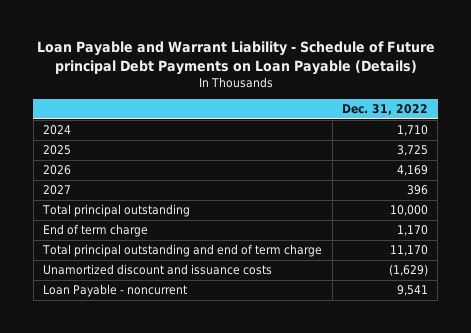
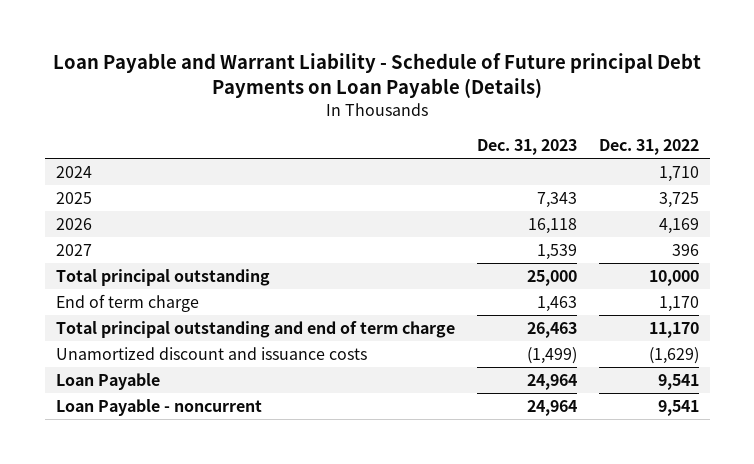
none -> [476,138,577,155] Dec. 31, 2023
none -> [55,373,160,391] Loan Payable

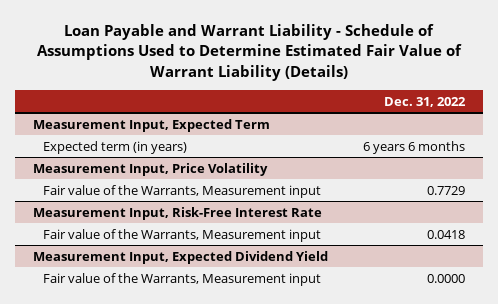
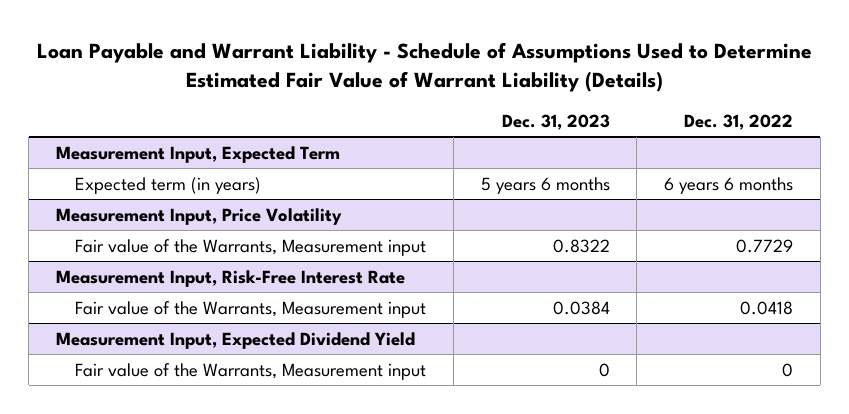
none -> [501,113,610,130] Dec. 31, 2023
[427,273,466,283] 0.0000 -> [782,362,794,377] 0

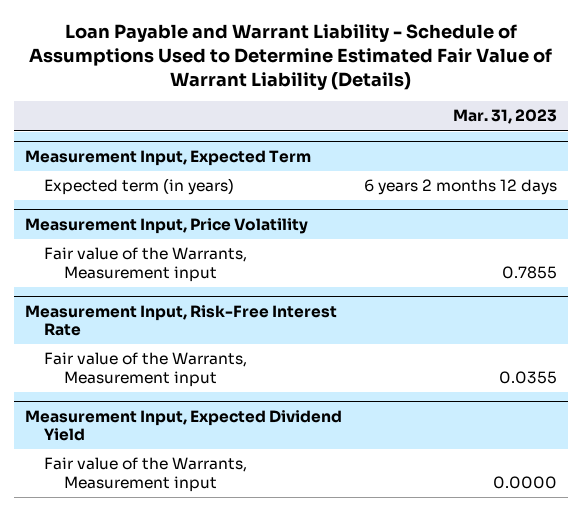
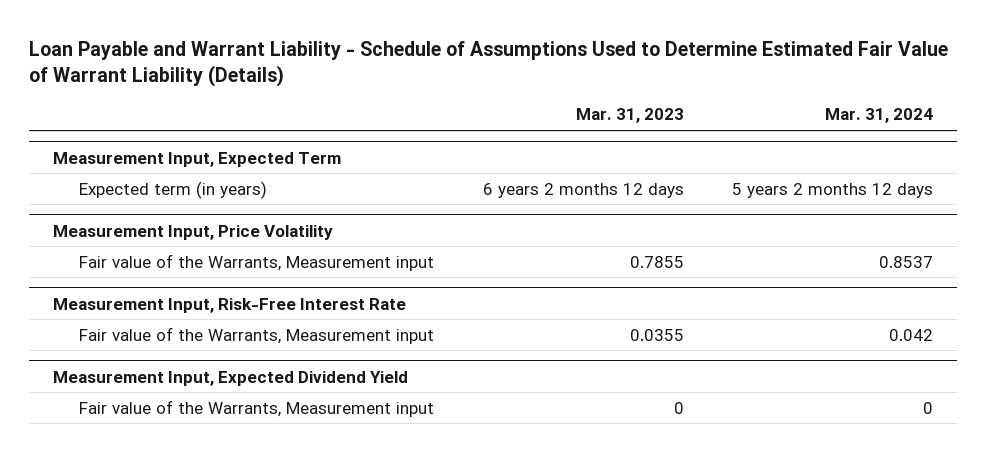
none -> [824,108,933,124] Mar. 31, 2024
[492,475,557,489] 0.0000 -> [673,401,684,414] 0

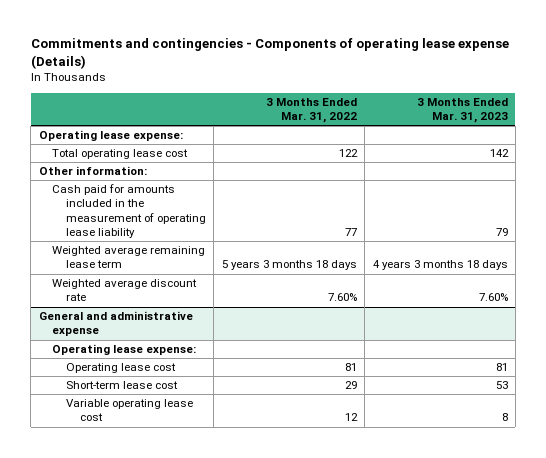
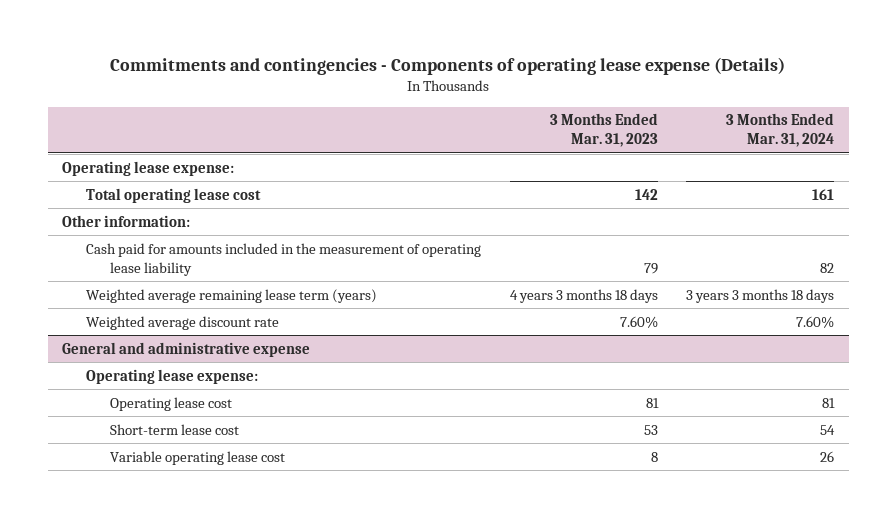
[265,97,357,124] 3 Months Ended Mar. 31, 2022 -> none
none -> [726,113,835,148] 3 Months Ended Mar. 31, 2024
[52,246,206,269] Weighted average remaining lease term -> [86,288,378,303] Weighted average remaining lease term (years)

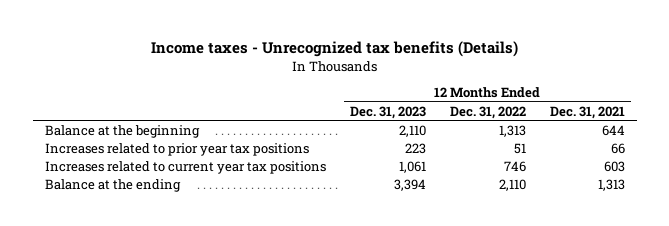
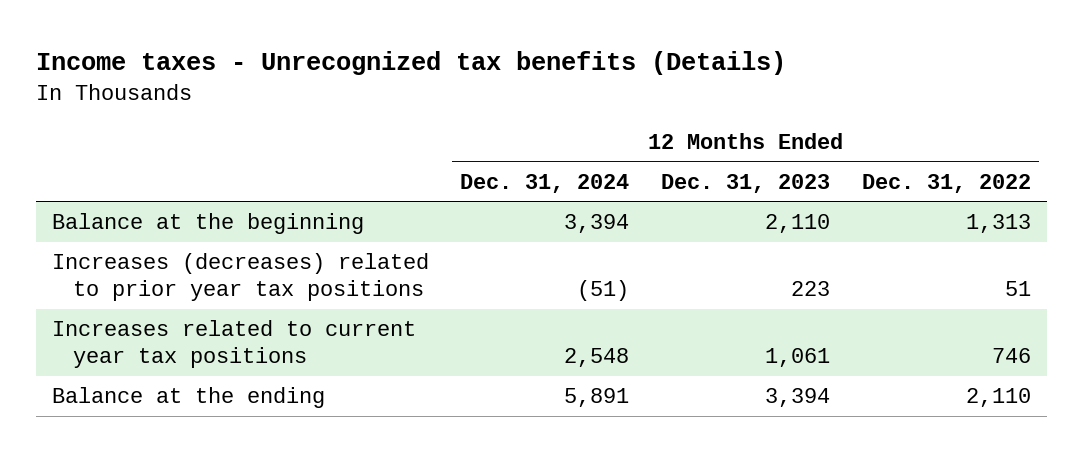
[549,105,625,119] Dec. 31, 2021 -> none
none -> [460,173,630,193] Dec. 31, 2024
[44,142,309,156] Increases related to prior year tax positions -> [51,253,429,302] Increases (decreases) related to prior year tax positions

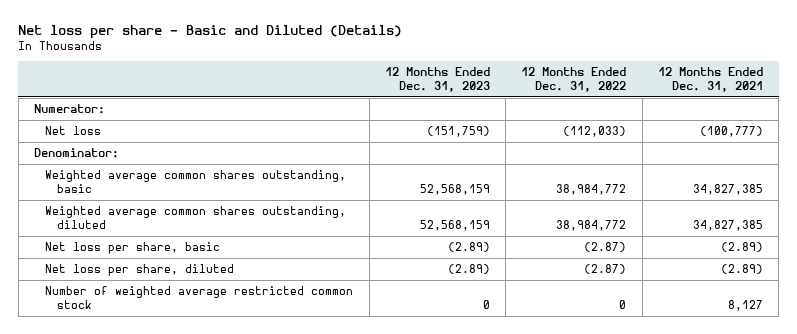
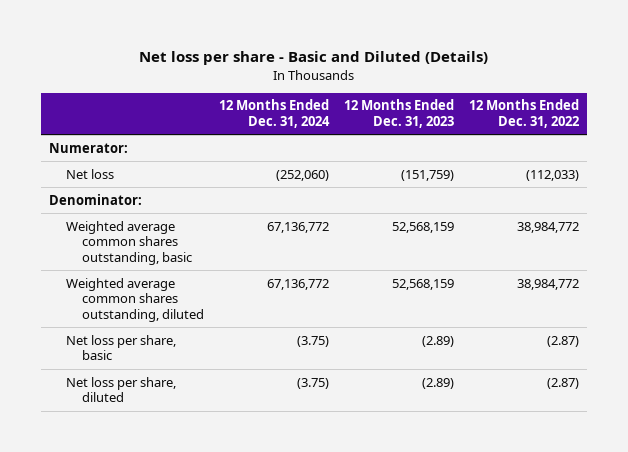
[658,66,764,92] 12 Months Ended Dec. 31, 2021 -> none
none -> [219,99,331,129] 12 Months Ended Dec. 31, 2024
[45,286,354,310] Number of weighted average restricted common stock -> none

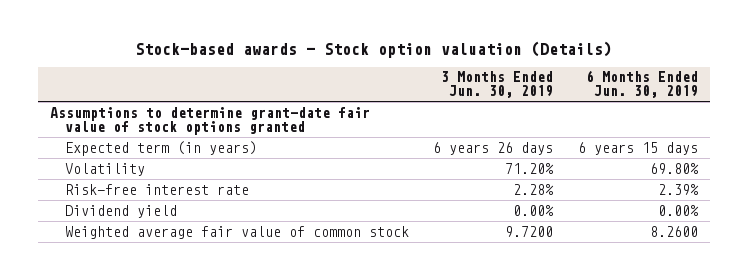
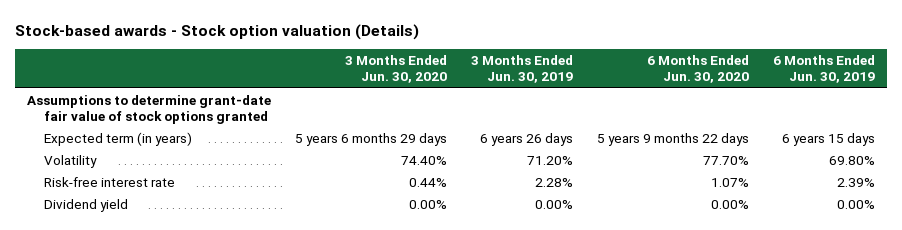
none -> [345,55,448,84] 3 Months Ended Jun. 30, 2020
none -> [647,55,750,84] 6 Months Ended Jun. 30, 2020
[64,225,409,239] Weighted average fair value of common stock -> none

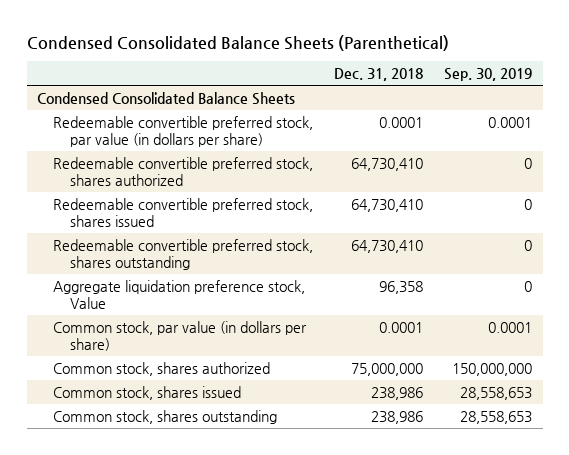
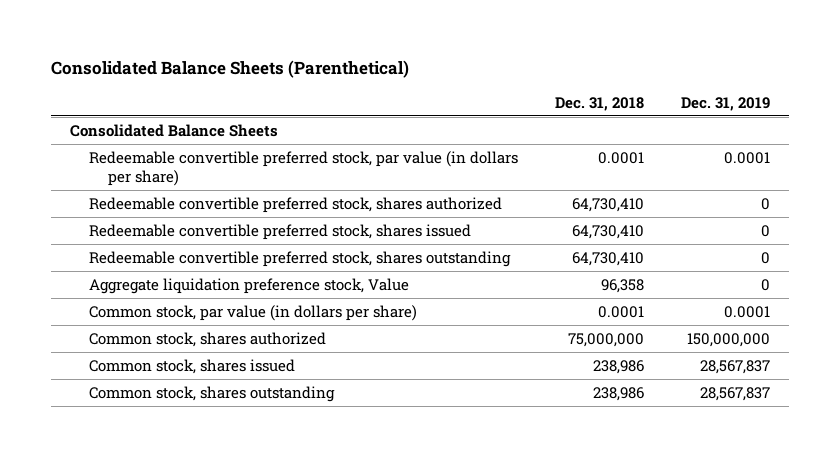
[26,34,449,51] Condensed Consolidated Balance Sheets (Parenthetical) -> [51,60,410,79] Consolidated Balance Sheets (Parenthetical)
[444,68,533,82] Sep. 30, 2019 -> none
none -> [681,96,771,111] Dec. 31, 2019
[37,91,296,105] Condensed Consolidated Balance Sheets -> [69,123,278,137] Consolidated Balance Sheets

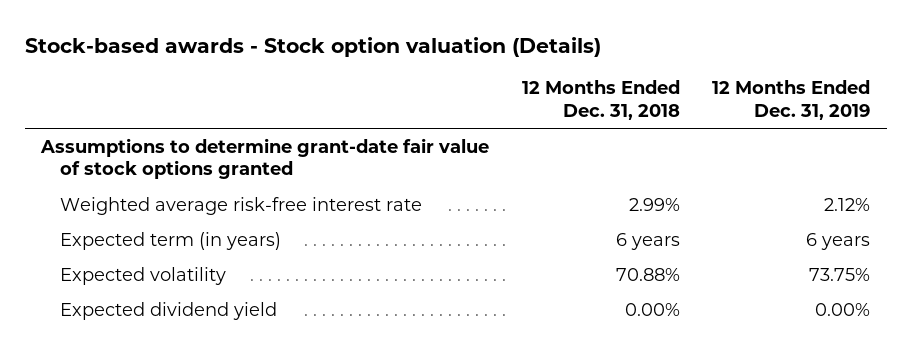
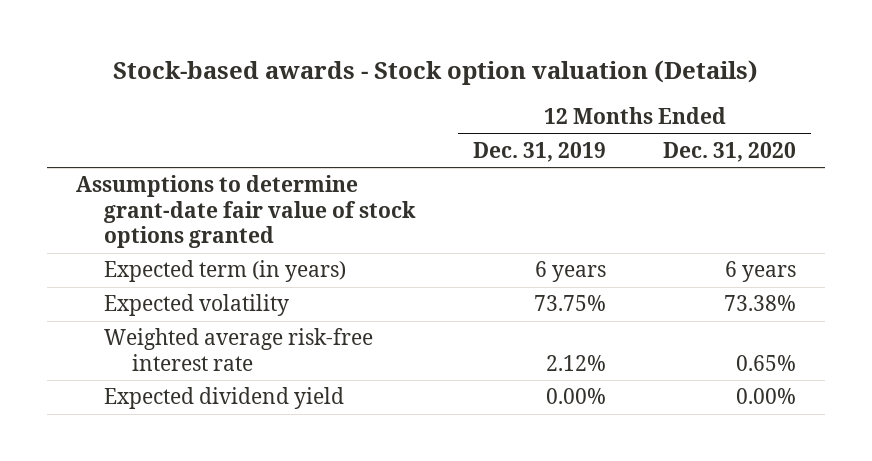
[521,80,680,120] 12 Months Ended Dec. 31, 2018 -> none
none -> [663,141,797,162] Dec. 31, 2020
[59,196,422,215] Weighted average risk-free interest rate -> [104,328,374,371] Weighted average risk-free interest rate

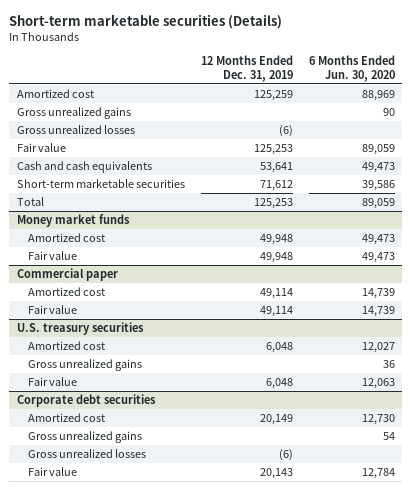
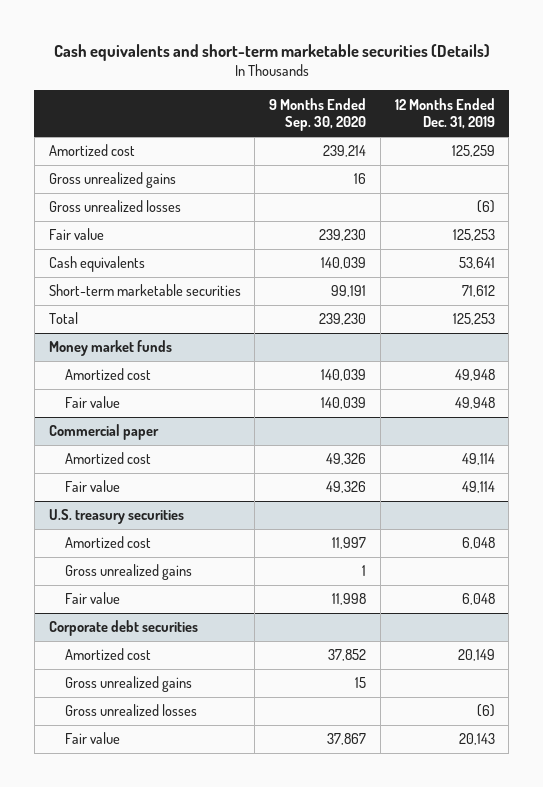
[8,14,282,30] Short-term marketable securities (Details) -> [53,43,490,61] Cash equivalents and short-term marketable securities (Details)
[308,55,395,83] 6 Months Ended Jun. 30, 2020 -> none
none -> [269,97,367,132] 9 Months Ended Sep. 30, 2020
[16,160,152,173] Cash and cash equivalents -> [48,256,145,273] Cash equivalents

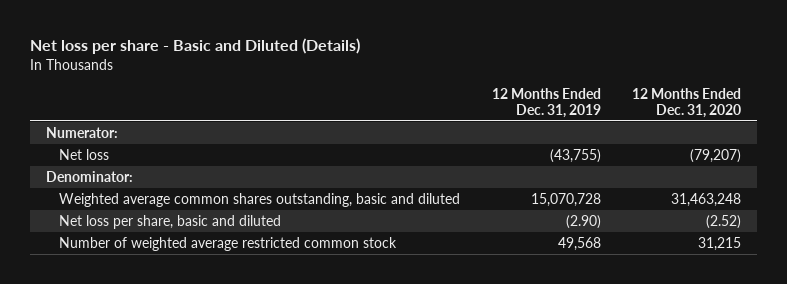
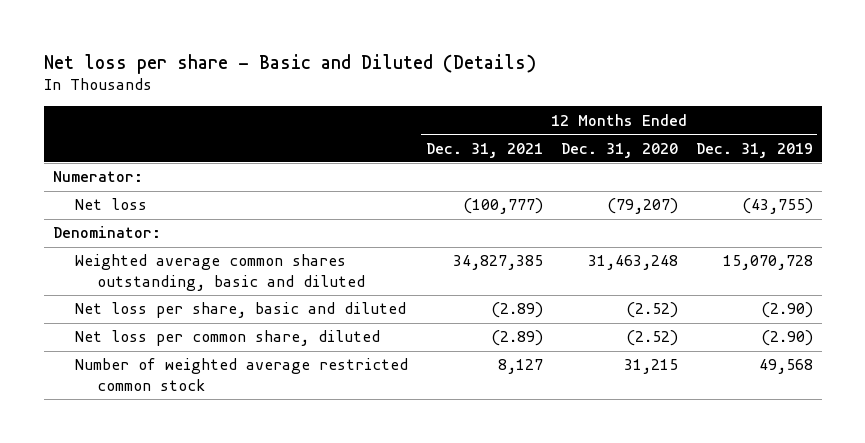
none -> [425,142,543,158] Dec. 31, 2021
none -> [74,330,380,347] Net loss per common share, diluted

